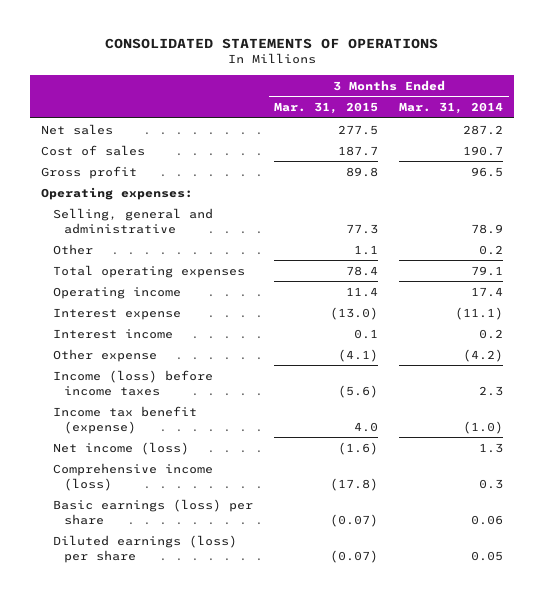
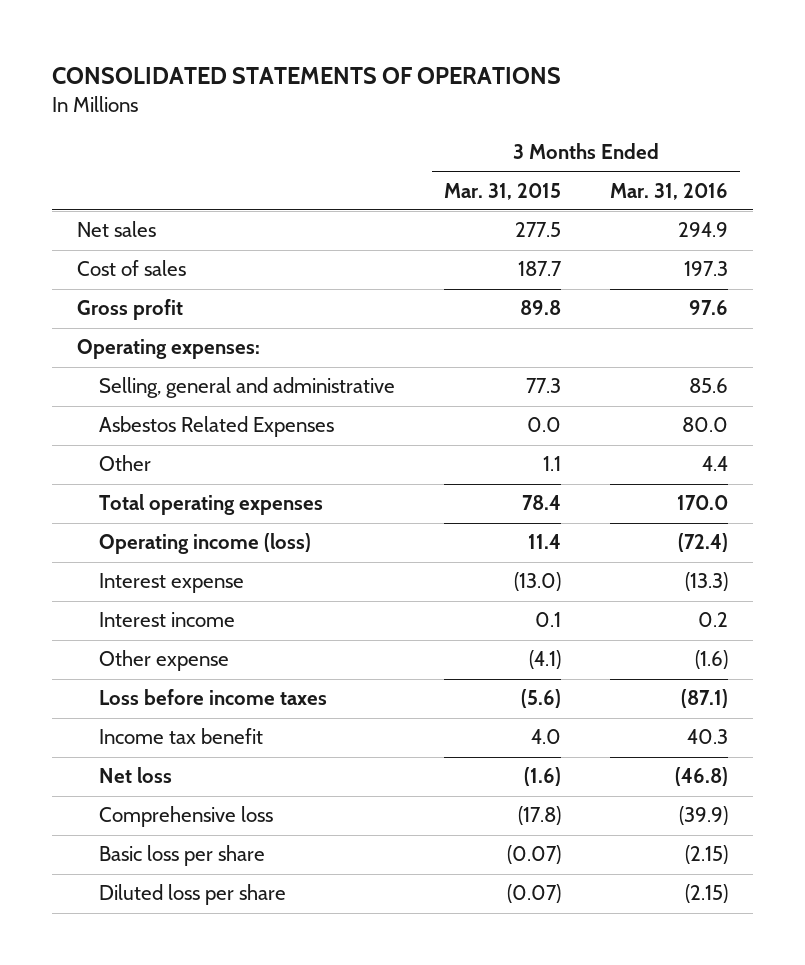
[399,102,504,115] Mar. 31, 2014 -> none
none -> [610,182,729,200] Mar. 31, 2016
none -> [99,416,335,438] Asbestos Related Expenses
[52,286,181,299] Operating income -> [99,533,312,555] Operating income (loss)
[52,369,213,396] Income (loss) before income taxes -> [99,689,328,706] Loss before income taxes
[52,405,197,434] Income tax benefit (expense) -> [99,728,264,745] Income tax benefit
[52,441,189,455] Net income (loss) -> [99,767,173,784] Net loss
[52,462,213,491] Comprehensive income (loss) -> [99,806,274,828] Comprehensive loss
[52,498,253,525] Basic earnings (loss) per share -> [99,845,266,867] Basic loss per share
[52,534,237,563] Diluted earnings (loss) per share -> [99,884,287,906] Diluted loss per share

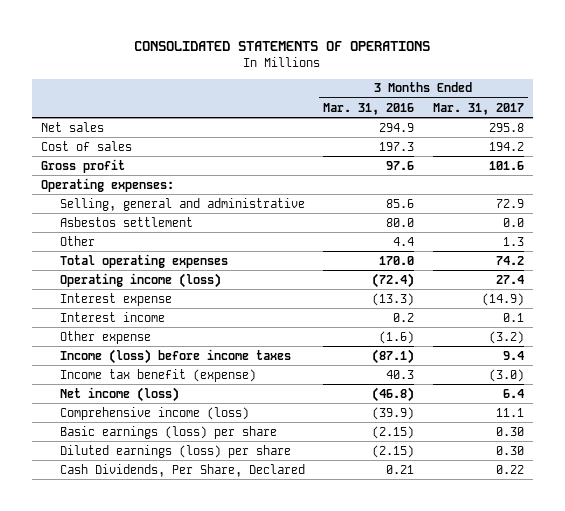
[444,182,562,200] Mar. 31, 2015 -> none
none -> [432,102,524,115] Mar. 31, 2017
[99,416,335,438] Asbestos Related Expenses -> [60,216,194,227] Asbestos settlement
[99,689,328,706] Loss before income taxes -> [60,348,292,364] Income (loss) before income taxes
[99,728,264,745] Income tax benefit -> [60,368,257,382] Income tax benefit (expense)
[99,767,173,784] Net loss -> [60,386,180,402] Net income (loss)
[99,806,274,828] Comprehensive loss -> [60,406,250,420] Comprehensive income (loss)
[99,845,266,867] Basic loss per share -> [60,425,278,439] Basic earnings (loss) per share
[99,884,287,906] Diluted loss per share -> [60,444,292,458] Diluted earnings (loss) per share
none -> [60,463,306,477] Cash Dividends, Per Share, Declared

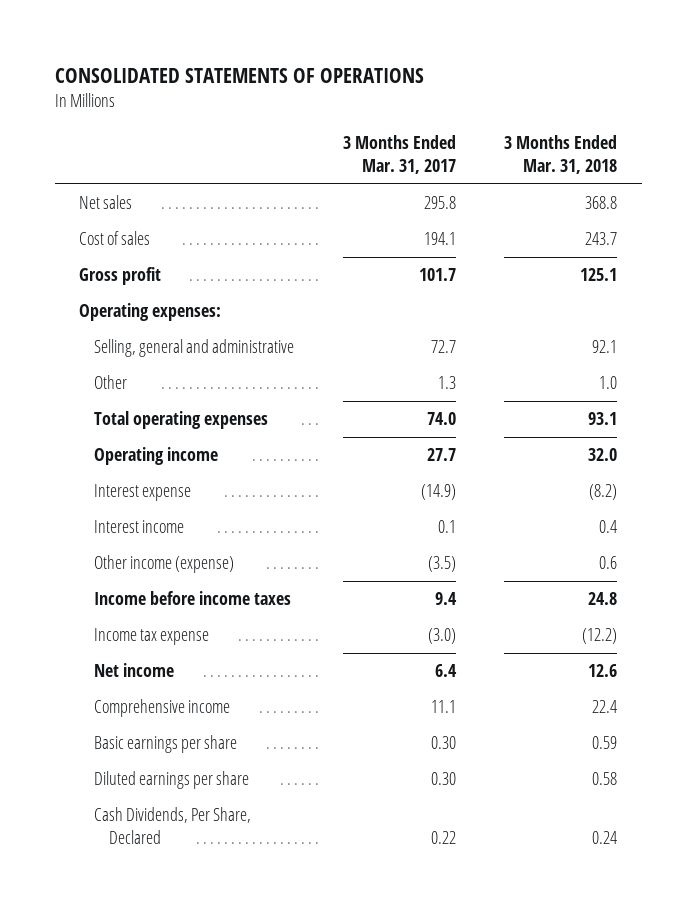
[323,102,415,115] Mar. 31, 2016 -> none
none -> [504,135,618,174] 3 Months Ended Mar. 31, 2018
[488,141,524,151] 194.2 -> [423,232,456,246] 194.1
[488,160,524,170] 101.6 -> [418,268,456,282] 101.7
[60,216,194,227] Asbestos settlement -> none
[495,198,524,208] 72.9 -> [430,340,456,354] 72.7
[495,255,524,265] 74.2 -> [426,412,456,426] 74.0
[60,272,222,288] Operating income (loss) -> [94,447,219,466] Operating income
[495,274,524,284] 27.4 -> [426,448,456,462] 27.7
[60,330,152,344] Other expense -> [94,555,235,574] Other income (expense)
[488,330,524,344] (3.2) -> [427,556,456,573] (3.5)
[60,348,292,364] Income (loss) before income taxes -> [94,591,292,606] Income before income taxes
[60,368,257,382] Income tax benefit (expense) -> [94,628,210,646] Income tax expense
[60,386,180,402] Net income (loss) -> [94,663,175,678] Net income
[60,406,250,420] Comprehensive income (loss) -> [94,699,231,718] Comprehensive income
[60,425,278,439] Basic earnings (loss) per share -> [94,735,238,754] Basic earnings per share
[60,444,292,458] Diluted earnings (loss) per share -> [94,771,250,790] Diluted earnings per share

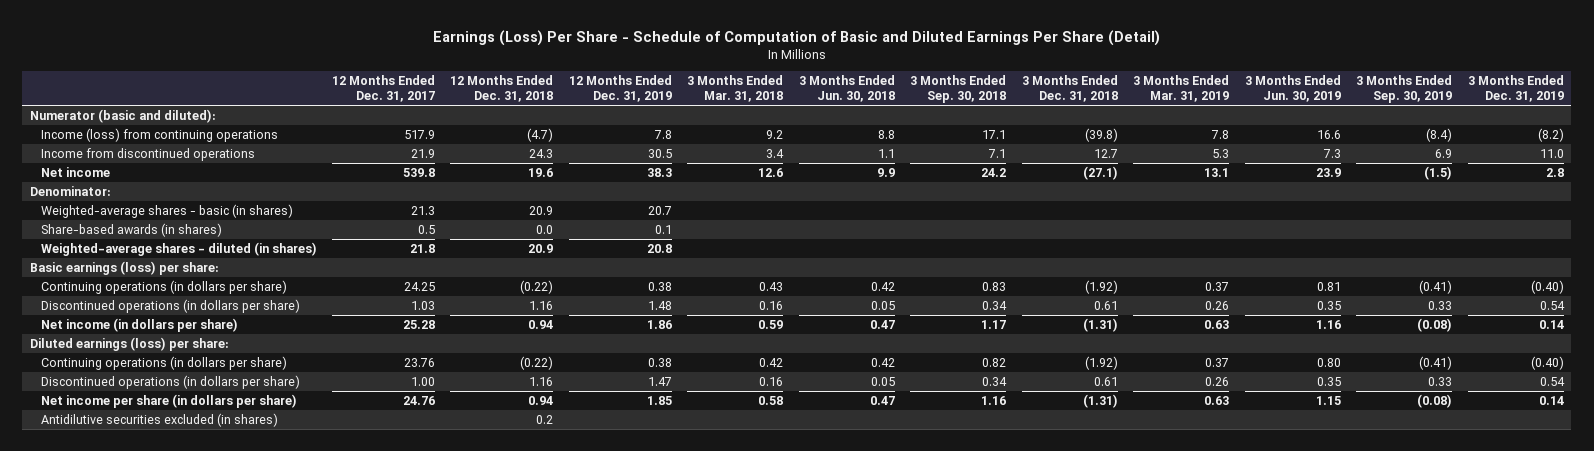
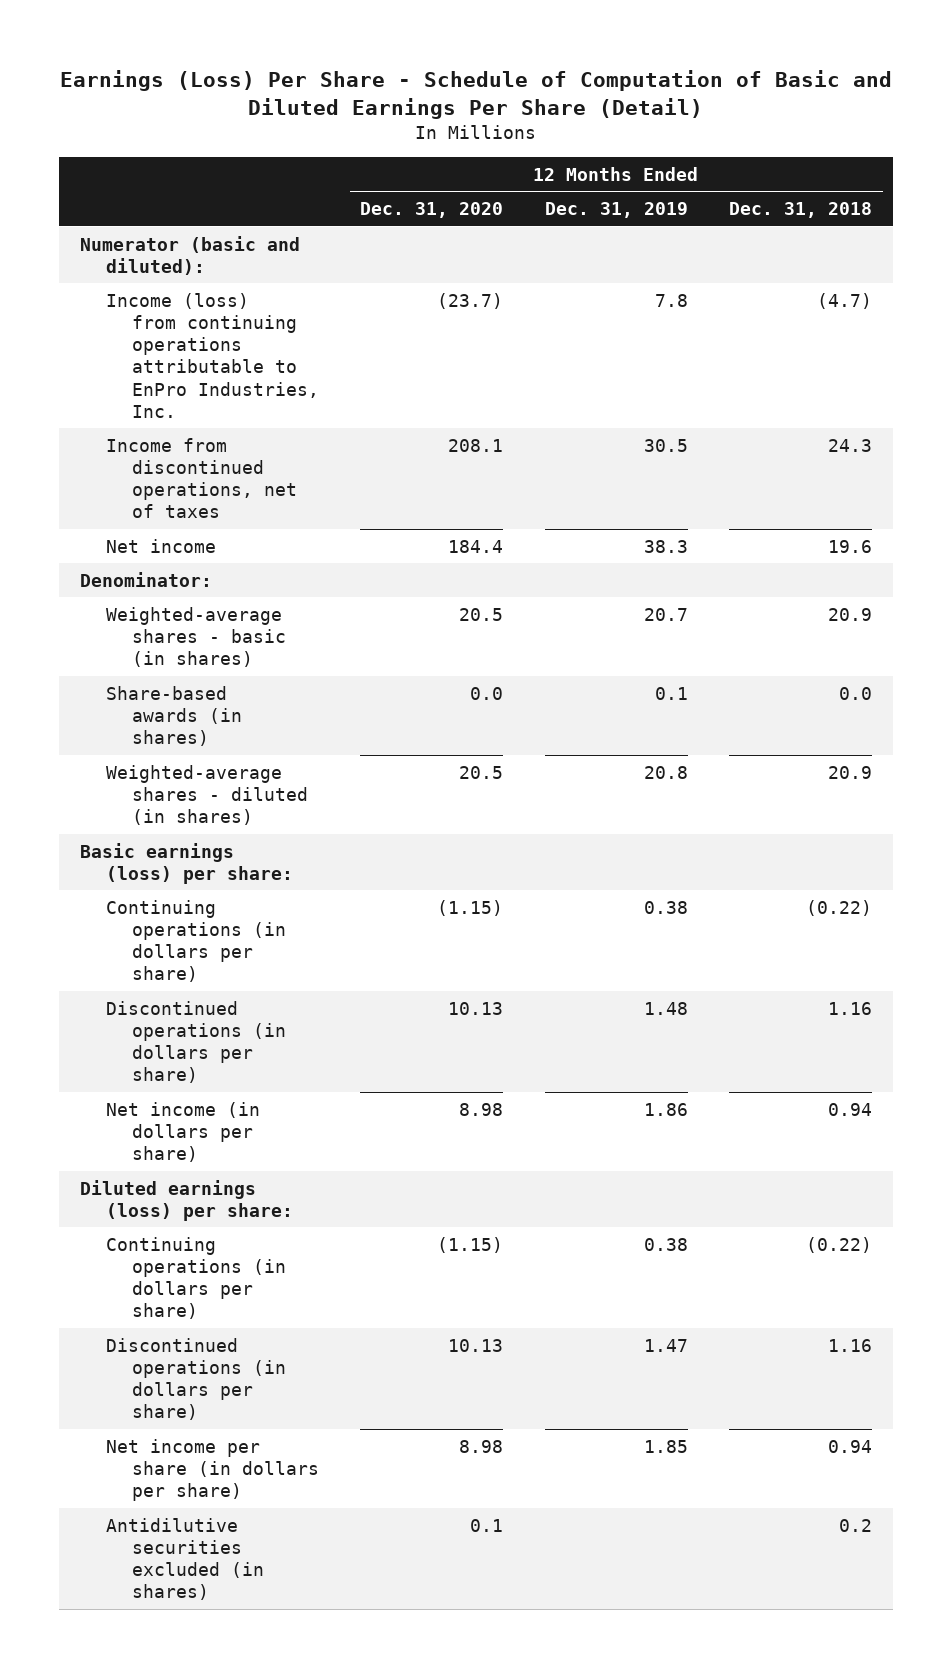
[332,75,436,103] 12 Months Ended Dec. 31, 2017 -> none
[687,75,784,103] 3 Months Ended Mar. 31, 2018 -> none
[798,75,895,103] 3 Months Ended Jun. 30, 2018 -> none
[910,75,1007,104] 3 Months Ended Sep. 30, 2018 -> none
[1021,75,1118,103] 3 Months Ended Dec. 31, 2018 -> none
[1133,75,1230,103] 3 Months Ended Mar. 31, 2019 -> none
[1244,75,1341,103] 3 Months Ended Jun. 30, 2019 -> none
[1356,75,1453,104] 3 Months Ended Sep. 30, 2019 -> none
[1467,75,1564,103] 3 Months Ended Dec. 31, 2019 -> none
none -> [360,202,504,219] Dec. 31, 2020
[40,128,278,143] Income (loss) from continuing operations -> [106,292,320,418] Income (loss) from continuing operations attributable to EnPro Industries, Inc.
[40,148,255,162] Income from discontinued operations -> [106,437,298,519] Income from discontinued operations, net of taxes

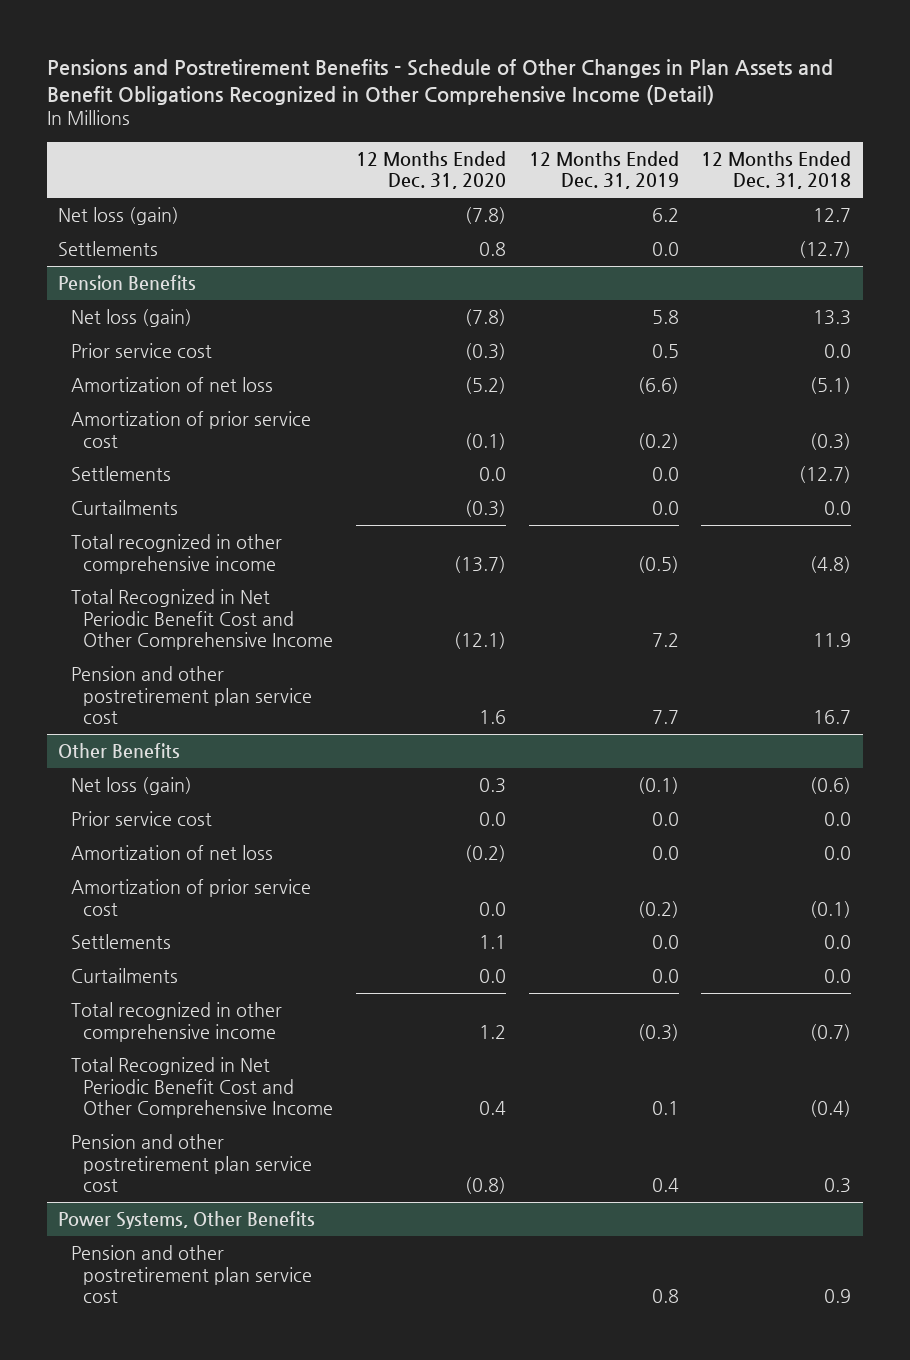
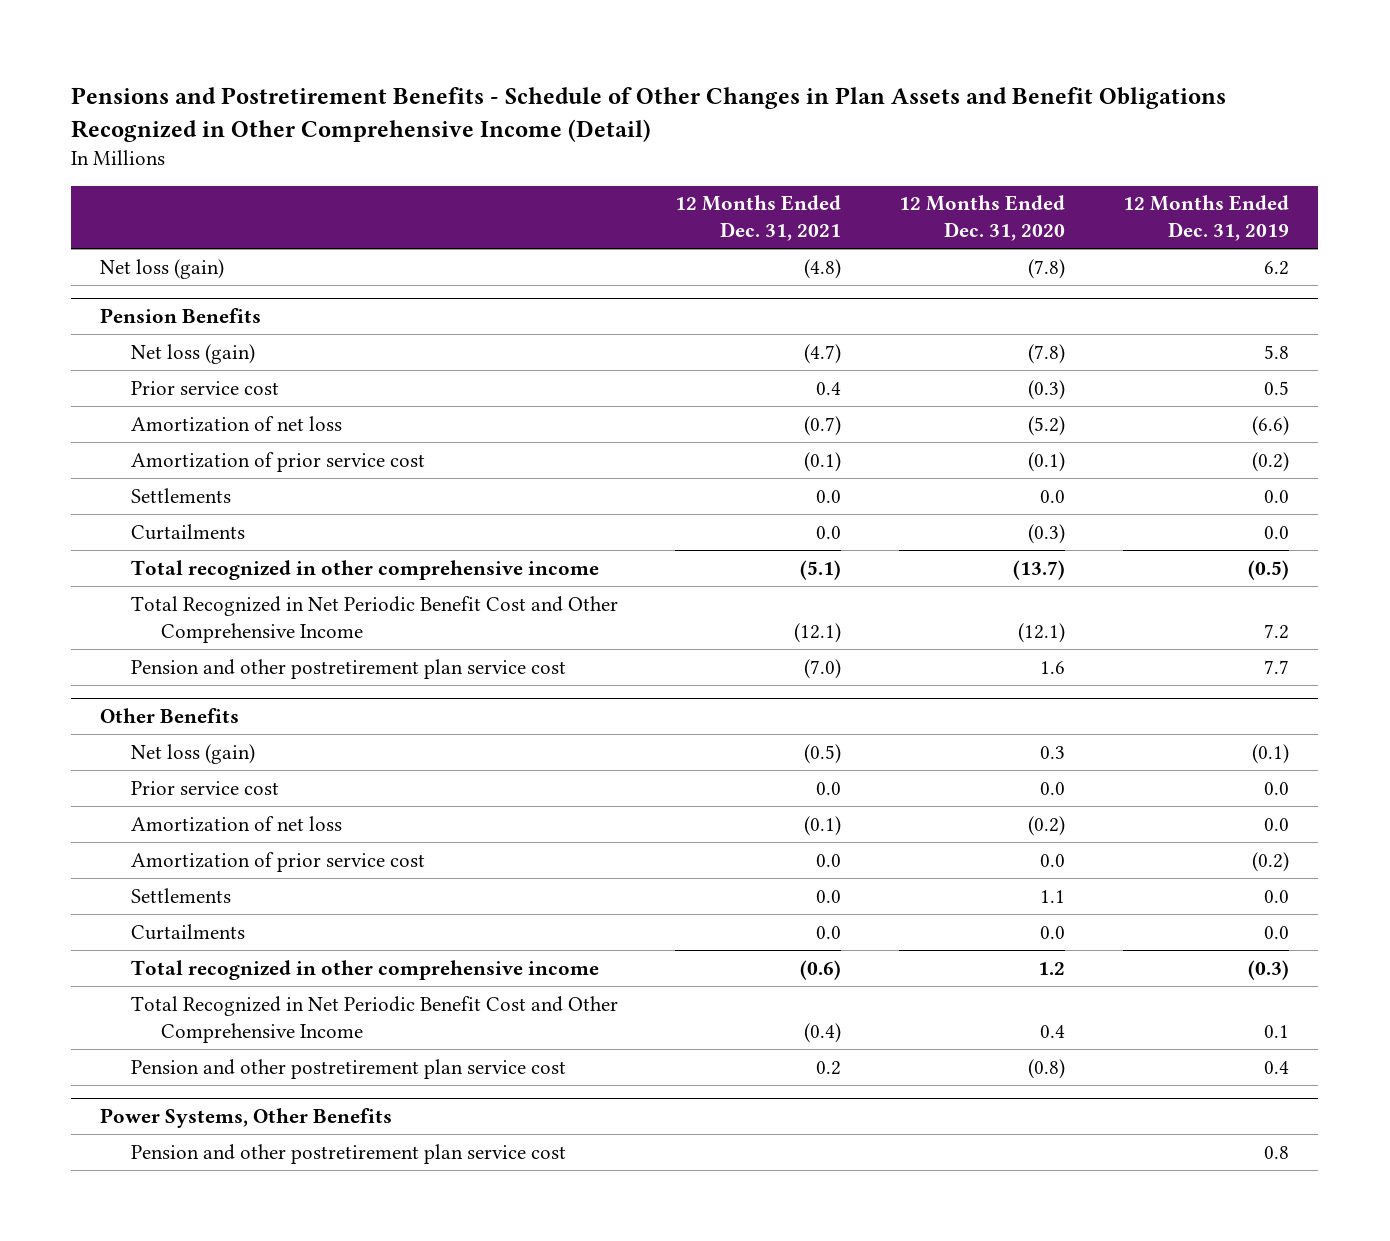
[701,150,852,190] 12 Months Ended Dec. 31, 2018 -> none
none -> [675,195,842,242] 12 Months Ended Dec. 31, 2021
[58,240,159,256] Settlements -> none

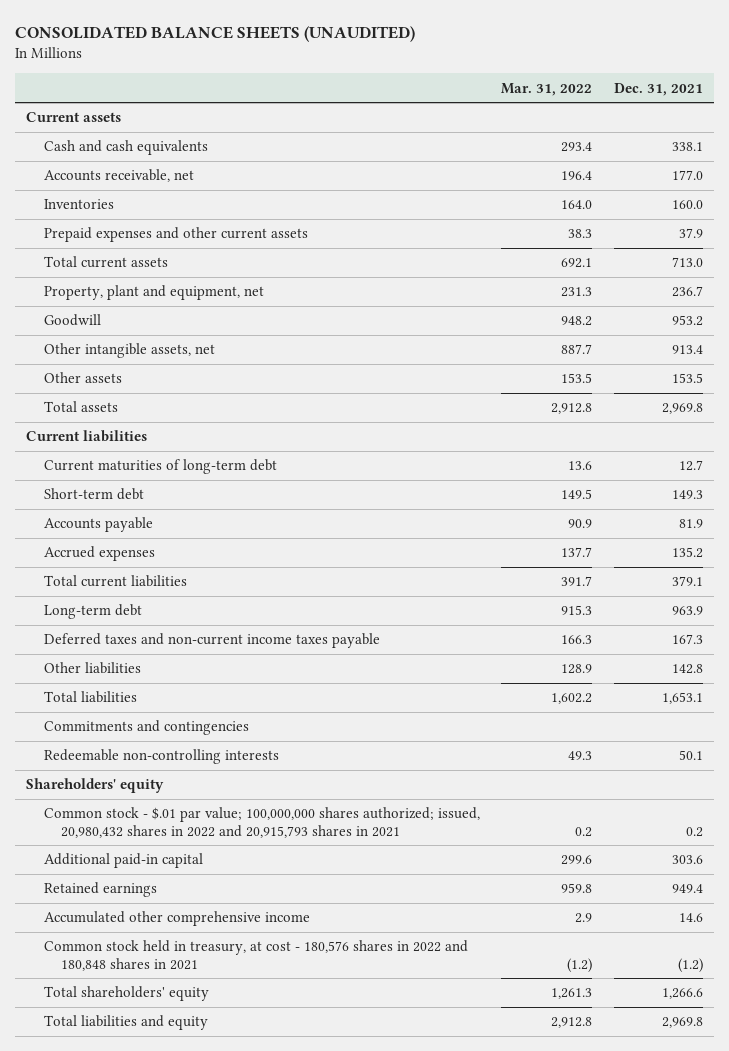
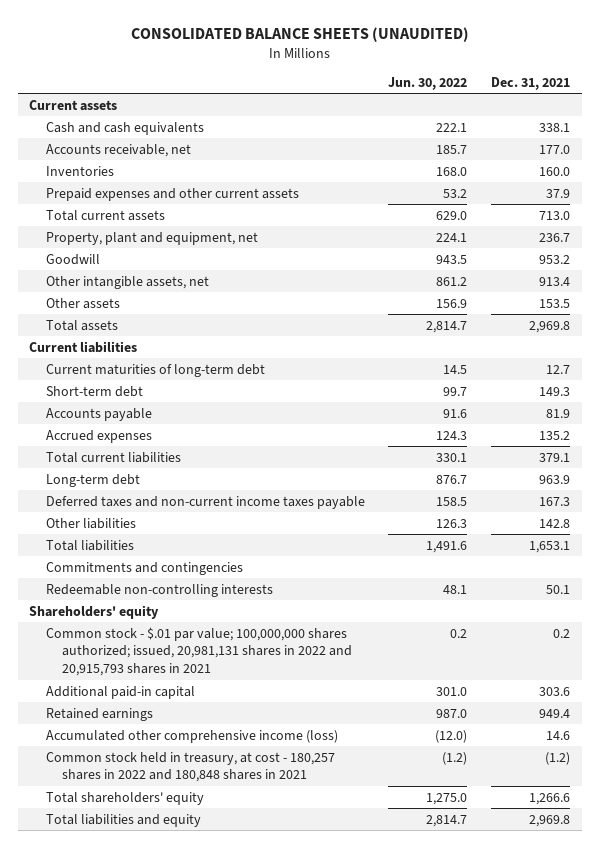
[501,82,593,96] Mar. 31, 2022 -> none
none -> [388,76,468,90] Jun. 30, 2022
[43,807,480,838] Common stock - $.01 par value; 100,000,000 shares authorized; issued, 20,980,432 shares in 2022 and 20,915,793 shares in 2021 -> [45,626,352,677] Common stock - $.01 par value; 100,000,000 shares authorized; issued, 20,981,131 shares in 2022 and 20,915,793 shares in 2021
[43,911,310,927] Accumulated other comprehensive income -> [45,729,338,743] Accumulated other comprehensive income (loss)
[43,940,468,971] Common stock held in treasury, at cost - 180,576 shares in 2022 and 180,848 shares in 2021 -> [45,751,335,783] Common stock held in treasury, at cost - 180,257 shares in 2022 and 180,848 shares in 2021

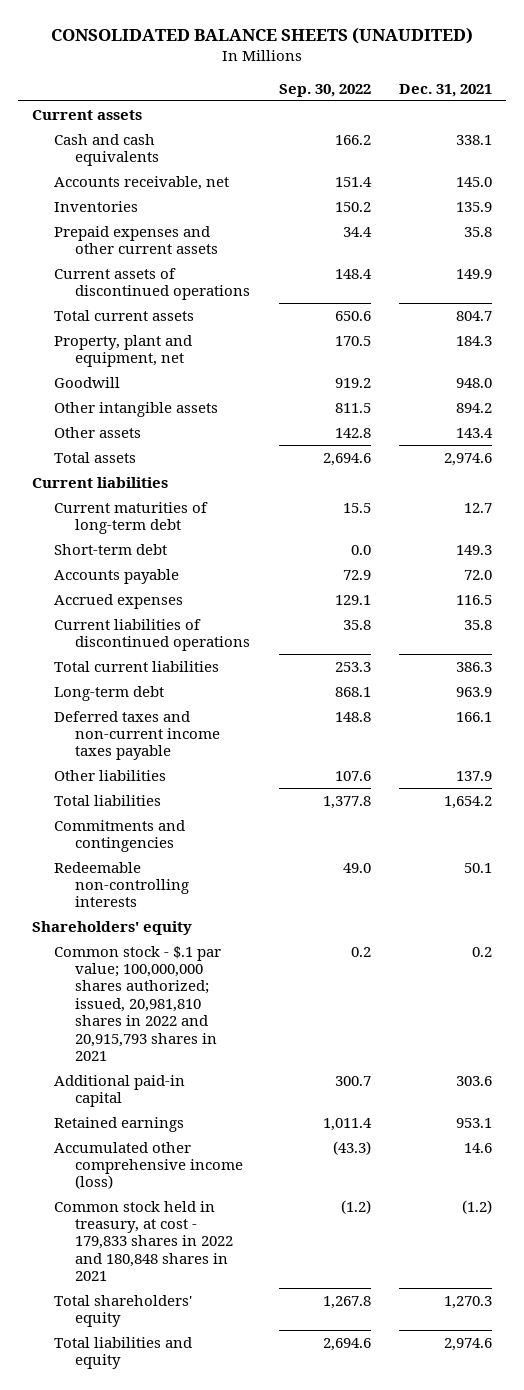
[388,76,468,90] Jun. 30, 2022 -> none
none -> [278,83,371,97] Sep. 30, 2022
[539,144,571,154] 177.0 -> [455,176,492,187] 145.0
[539,166,571,176] 160.0 -> [455,201,492,212] 135.9
[546,188,571,198] 37.9 -> [463,226,492,237] 35.8
none -> [53,267,251,301] Current assets of discontinued operations
[539,210,571,220] 713.0 -> [455,310,492,321] 804.7
[539,232,571,242] 236.7 -> [455,335,492,346] 184.3
[539,254,571,264] 953.2 -> [455,377,492,388] 948.0
[45,275,209,289] Other intangible assets, net -> [53,401,218,417] Other intangible assets
[539,276,571,286] 913.4 -> [455,402,492,413] 894.2
[539,298,571,308] 153.5 -> [455,427,493,438] 143.4
[529,320,571,333] 2,969.8 -> [443,452,492,466] 2,974.6
[546,408,571,418] 81.9 -> [463,569,492,580] 72.0
[539,430,571,440] 135.2 -> [455,594,492,605] 116.5
none -> [53,618,251,652] Current liabilities of discontinued operations
[539,452,571,462] 379.1 -> [455,661,492,672] 386.3
[539,496,571,506] 167.3 -> [455,711,492,722] 166.1
[539,518,571,528] 142.8 -> [455,770,492,781] 137.9
[529,540,571,553] 1,653.1 -> [443,795,492,809] 1,654.2
[45,626,352,677] Common stock - $.01 par value; 100,000,000 shares authorized; issued, 20,981,131 shares in 2022 and 20,915,793 shares in 2021 -> [53,945,221,1061] Common stock - $.1 par value; 100,000,000 shares authorized; issued, 20,981,810 shares in 2022 and 20,915,793 shares in 2021
[539,708,571,718] 949.4 -> [455,1117,492,1128] 953.1
[45,751,335,783] Common stock held in treasury, at cost - 180,257 shares in 2022 and 180,848 shares in 2021 -> [53,1200,234,1282] Common stock held in treasury, at cost - 179,833 shares in 2022 and 180,848 shares in 2021
[529,792,571,805] 1,266.6 -> [443,1295,492,1309] 1,270.3
[529,814,571,827] 2,969.8 -> [443,1337,492,1351] 2,974.6

